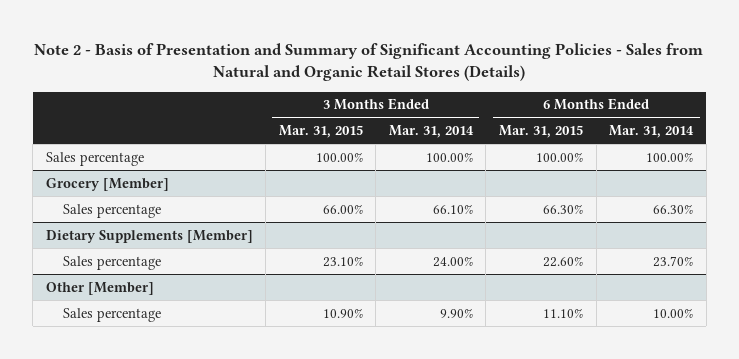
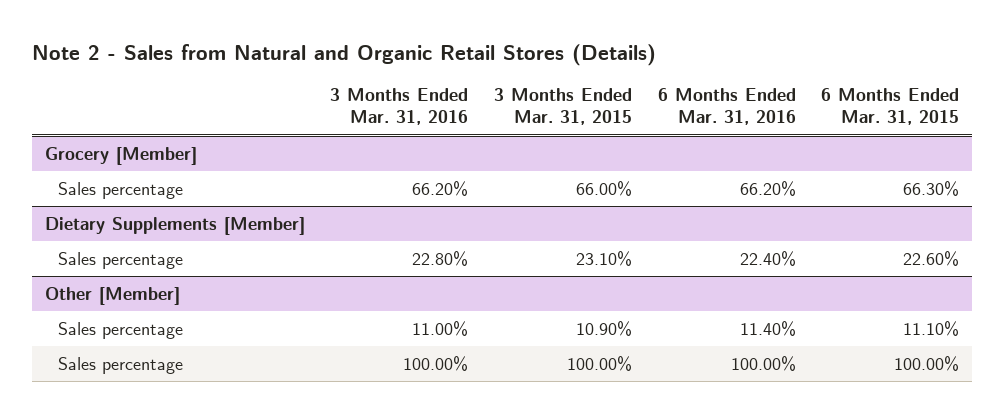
[34,42,704,82] Note 2 - Basis of Presentation and Summary of Significant Accounting Policies - Sales from Natural and Organic Retail Stores (Details) -> [31,43,656,66] Note 2 - Sales from Natural and Organic Retail Stores (Details)
[388,125,474,139] Mar. 31, 2014 -> none
[609,125,695,139] Mar. 31, 2014 -> none
none -> [330,88,469,126] 3 Months Ended Mar. 31, 2016
none -> [657,88,796,126] 6 Months Ended Mar. 31, 2016
[45,151,144,166] Sales percentage -> none
none -> [58,356,184,374] Sales percentage

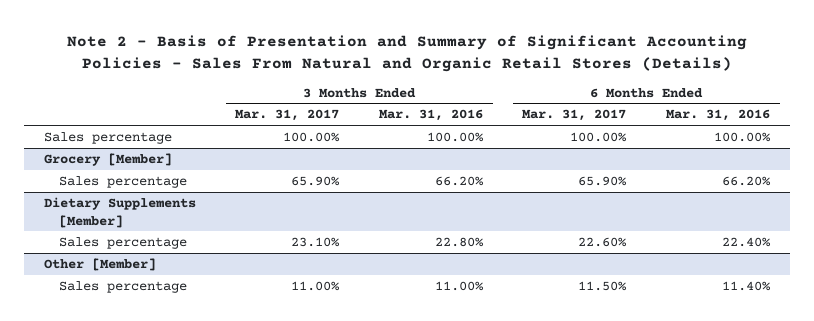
[31,43,656,66] Note 2 - Sales from Natural and Organic Retail Stores (Details) -> [66,35,747,72] Note 2 - Basis of Presentation and Summary of Significant Accounting Policies - Sales From Natural and Organic Retail Stores (Details)
[493,88,632,126] 3 Months Ended Mar. 31, 2015 -> none
[821,88,960,126] 6 Months Ended Mar. 31, 2015 -> none
none -> [235,109,340,122] Mar. 31, 2017
none -> [522,109,627,122] Mar. 31, 2017
none -> [44,131,173,144] Sales percentage
[58,356,184,374] Sales percentage -> none

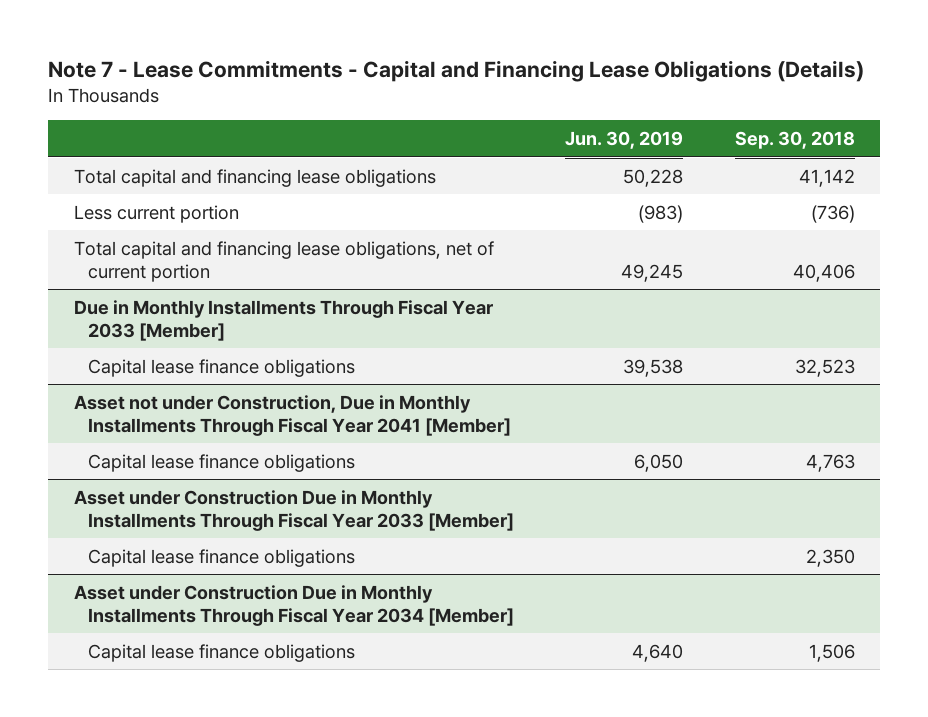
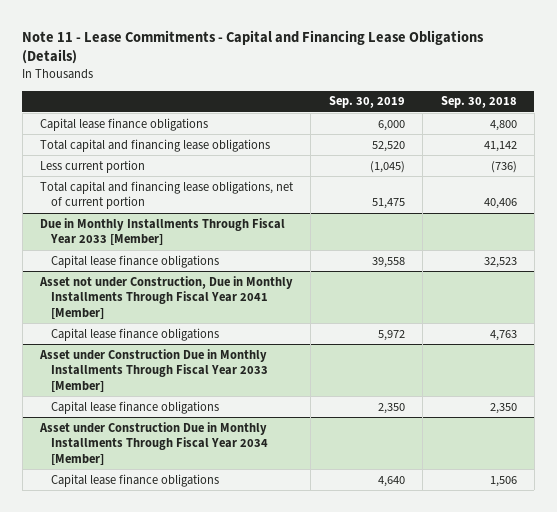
[48,59,865,82] Note 7 - Lease Commitments - Capital and Financing Lease Obligations (Details) -> [22,29,485,65] Note 11 - Lease Commitments - Capital and Financing Lease Obligations (Details)
[565,131,684,150] Jun. 30, 2019 -> none
none -> [328,96,405,109] Sep. 30, 2019
none -> [40,117,209,131] Capital lease finance obligations

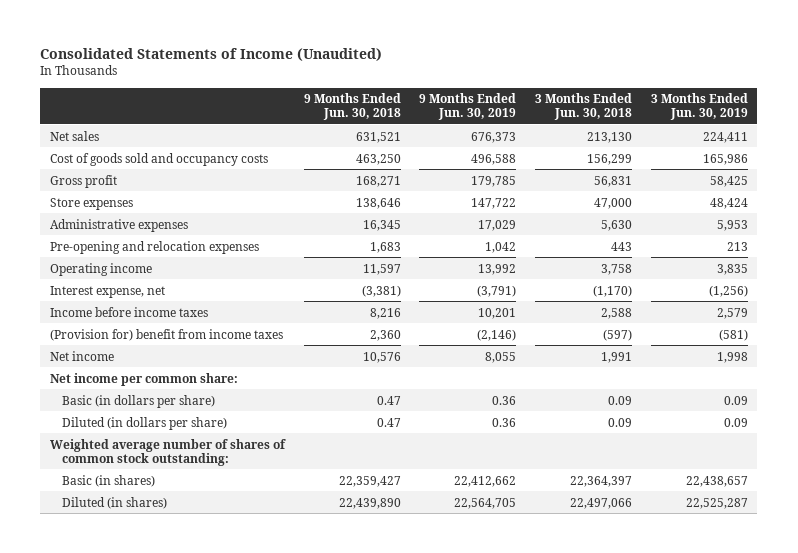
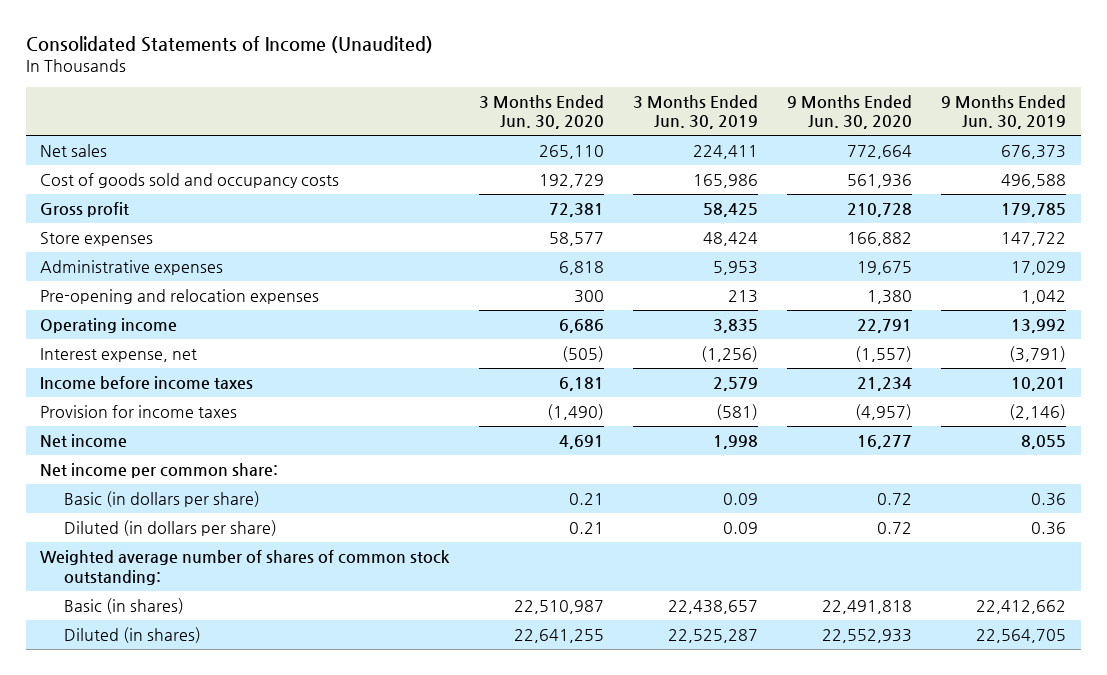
[303,93,401,121] 9 Months Ended Jun. 30, 2018 -> none
[535,93,633,121] 3 Months Ended Jun. 30, 2018 -> none
none -> [478,94,604,130] 3 Months Ended Jun. 30, 2020
none -> [787,94,913,130] 9 Months Ended Jun. 30, 2020
[49,328,283,341] (Provision for) benefit from income taxes -> [40,405,238,419] Provision for income taxes

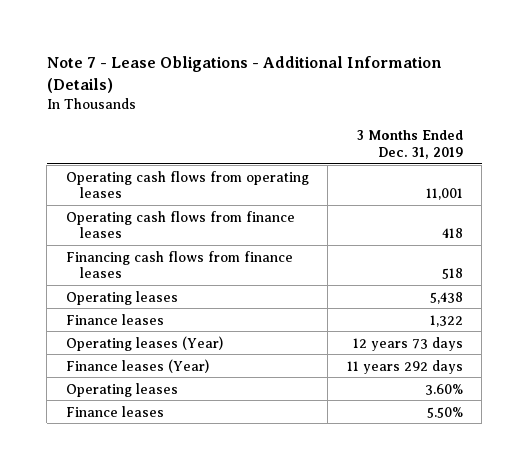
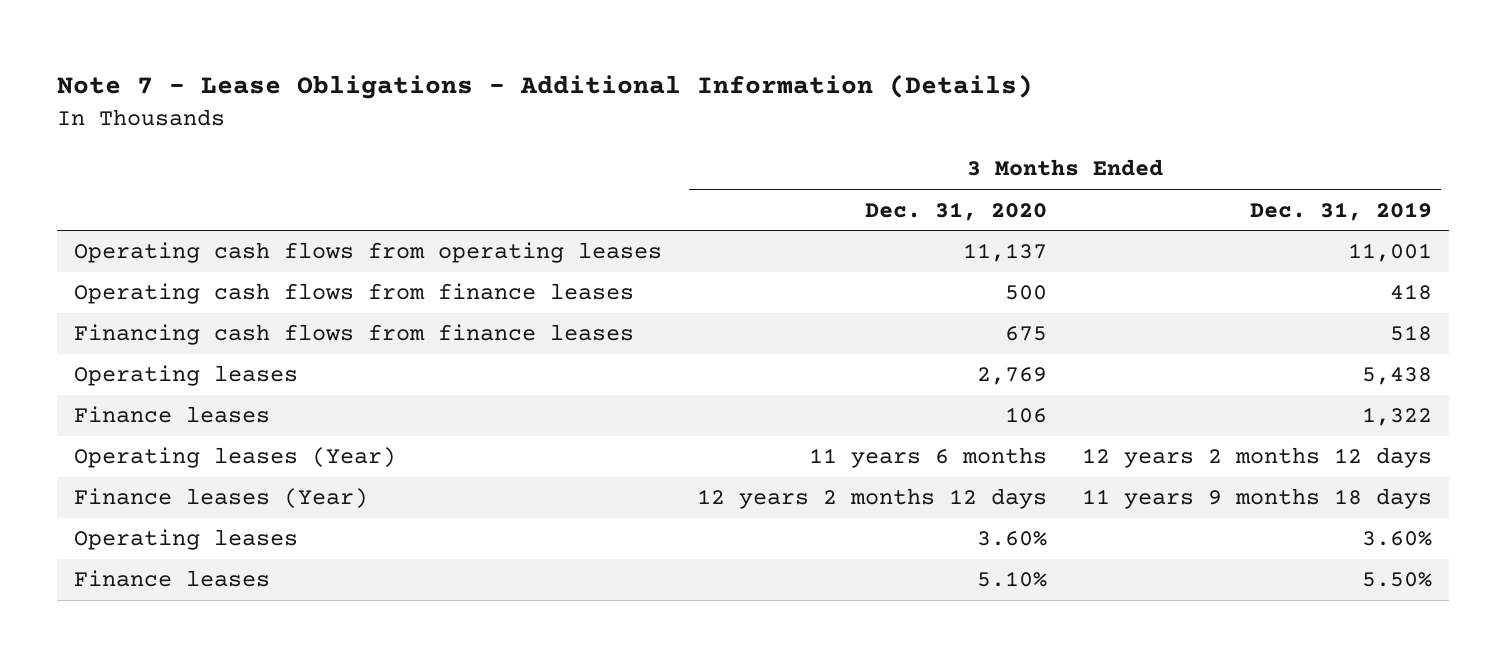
none -> [865,201,1048,221] Dec. 31, 2020
[352,336,463,351] 12 years 73 days -> [1082,447,1433,469] 12 years 2 months 12 days
[346,359,463,374] 11 years 292 days -> [1082,488,1433,510] 11 years 9 months 18 days

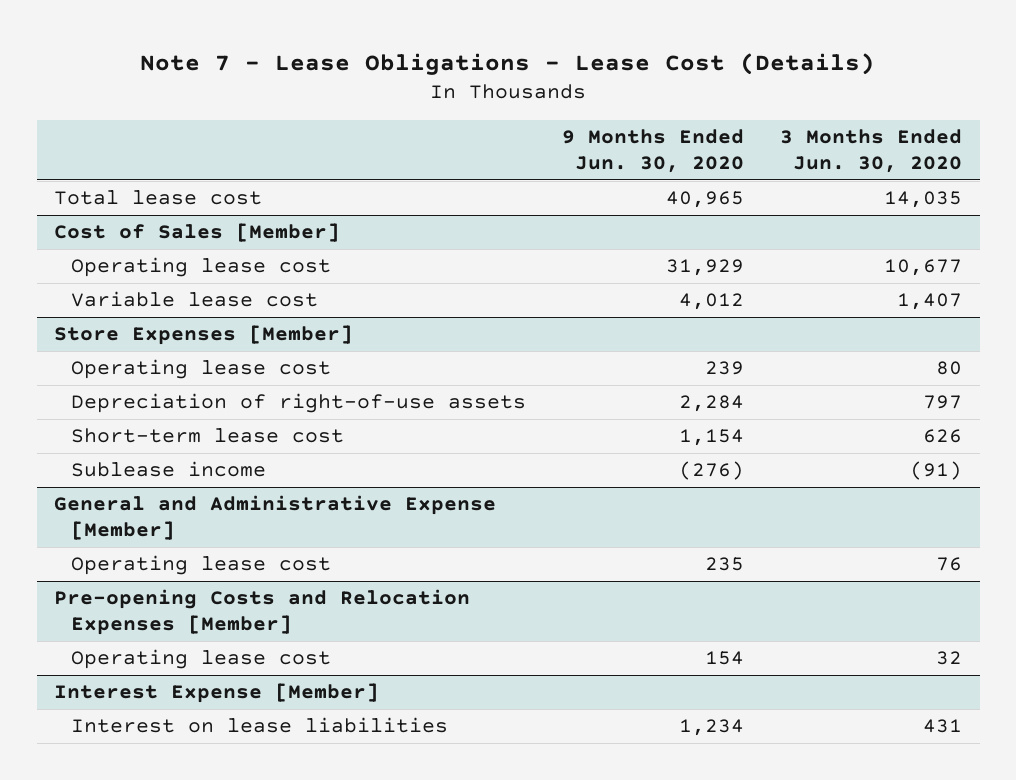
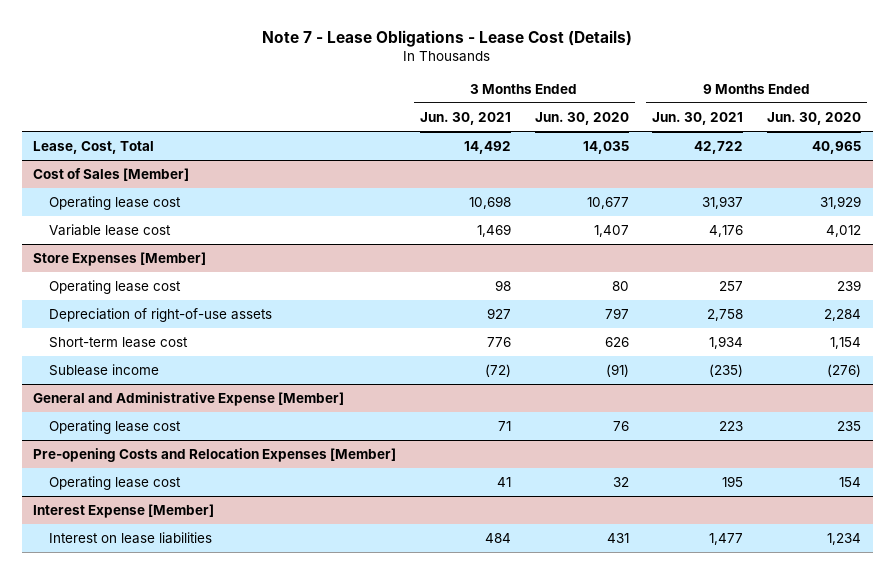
none -> [420,112,512,126] Jun. 30, 2021
none -> [652,112,744,126] Jun. 30, 2021
[54,190,263,206] Total lease cost -> [33,141,155,155] Lease, Cost, Total

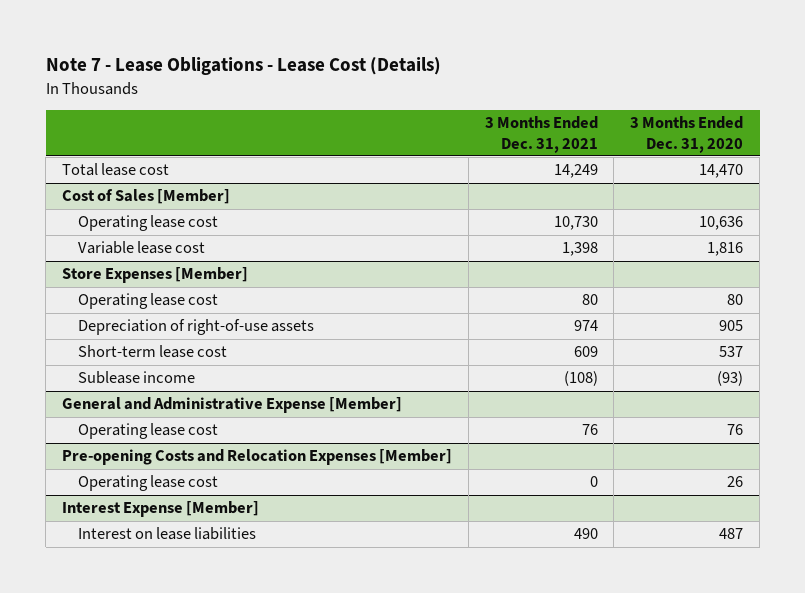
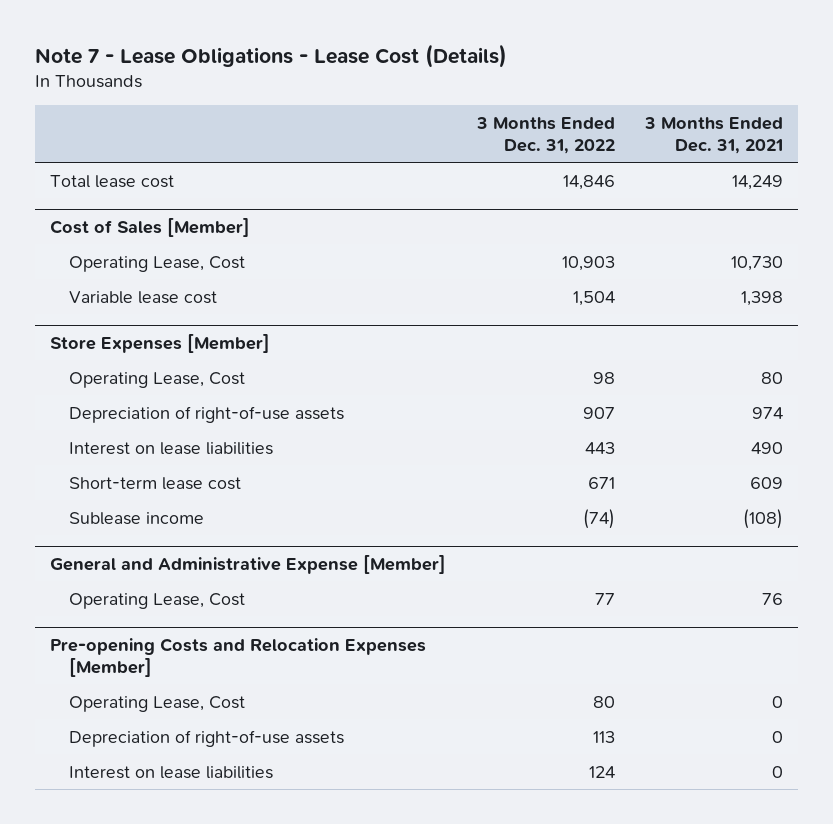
[630,116,744,153] 3 Months Ended Dec. 31, 2020 -> none
none -> [475,116,615,155] 3 Months Ended Dec. 31, 2022
[78,215,219,232] Operating lease cost -> [68,255,245,272] Operating Lease, Cost
[78,293,219,310] Operating lease cost -> [68,371,245,388] Operating Lease, Cost
none -> [68,441,273,455] Interest on lease liabilities
[78,423,219,440] Operating lease cost -> [68,592,245,609] Operating Lease, Cost
[61,501,259,518] Interest Expense [Member] -> none
[78,475,219,492] Operating lease cost -> [68,695,245,712] Operating Lease, Cost
none -> [68,729,344,747] Depreciation of right-of-use assets
[573,528,598,540] 490 -> [772,765,784,778] 0

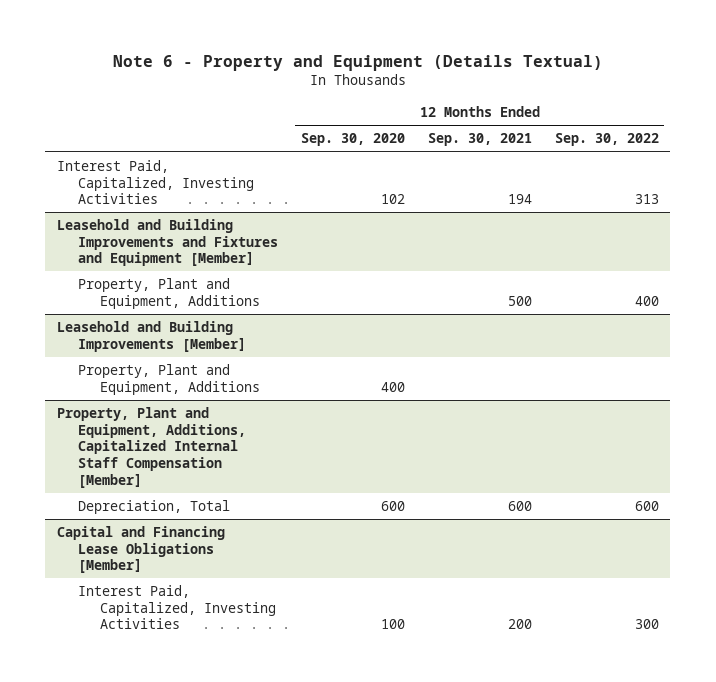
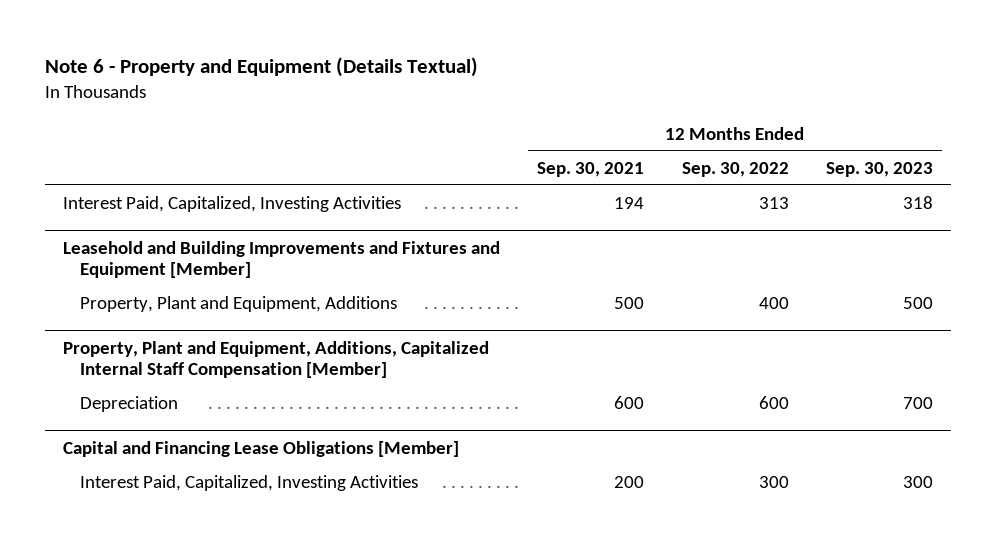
[301,133,406,147] Sep. 30, 2020 -> none
none -> [825,161,933,177] Sep. 30, 2023
[56,321,247,352] Leasehold and Building Improvements [Member] -> none
[78,364,260,395] Property, Plant and Equipment, Additions -> none
[78,500,231,515] Depreciation, Total -> [79,396,178,413] Depreciation

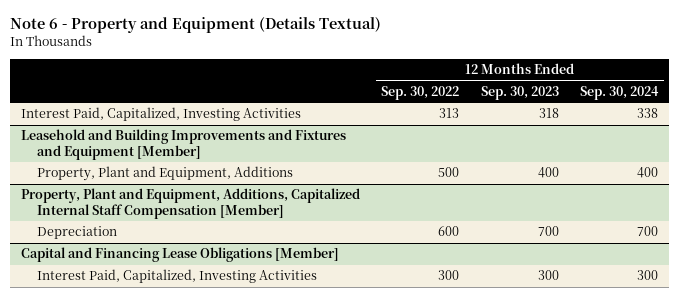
[537,161,645,177] Sep. 30, 2021 -> none
none -> [580,85,660,100] Sep. 30, 2024
[758,297,789,310] 400 -> [438,167,460,178] 500
[902,297,933,310] 500 -> [537,167,559,179] 400

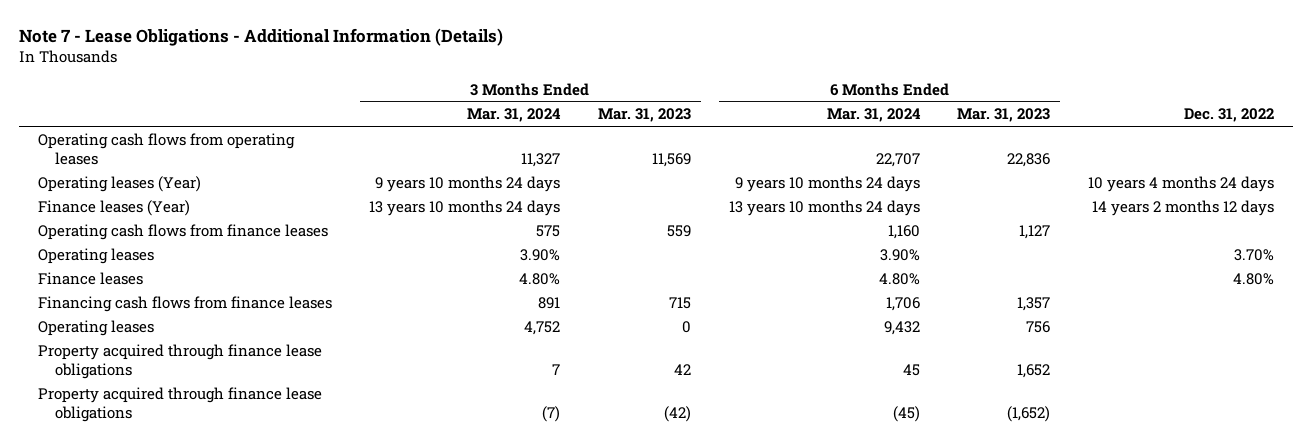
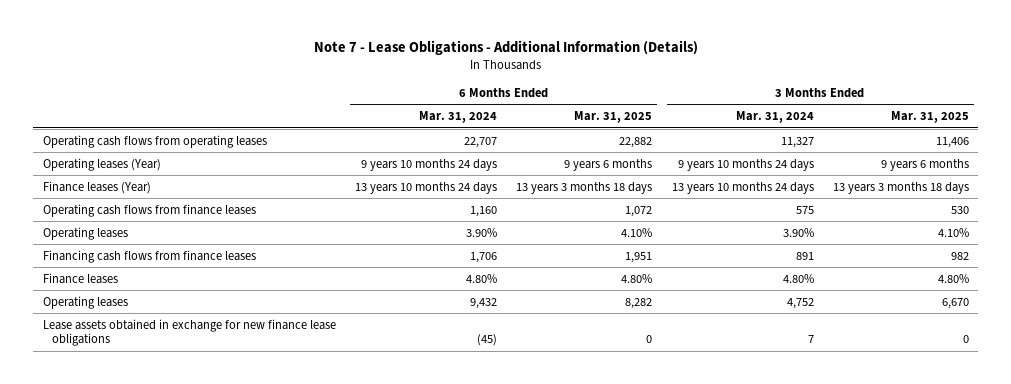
[598,108,692,123] Mar. 31, 2023 -> none
[957,108,1051,123] Mar. 31, 2023 -> none
[1184,108,1275,123] Dec. 31, 2022 -> none
none -> [574,111,653,124] Mar. 31, 2025
none -> [890,111,969,124] Mar. 31, 2025
[37,271,143,285] Finance leases -> [42,272,118,284] Finance leases
[37,343,322,379] Property acquired through finance lease obligations -> none
[37,386,322,422] Property acquired through finance lease obligations -> none
none -> [42,318,336,347] Lease assets obtained in exchange for new finance lease obligations

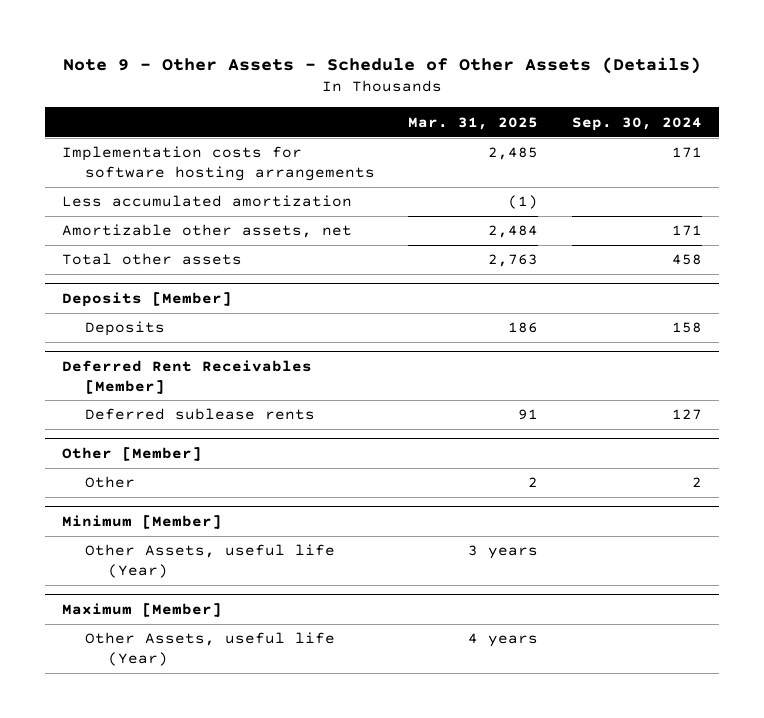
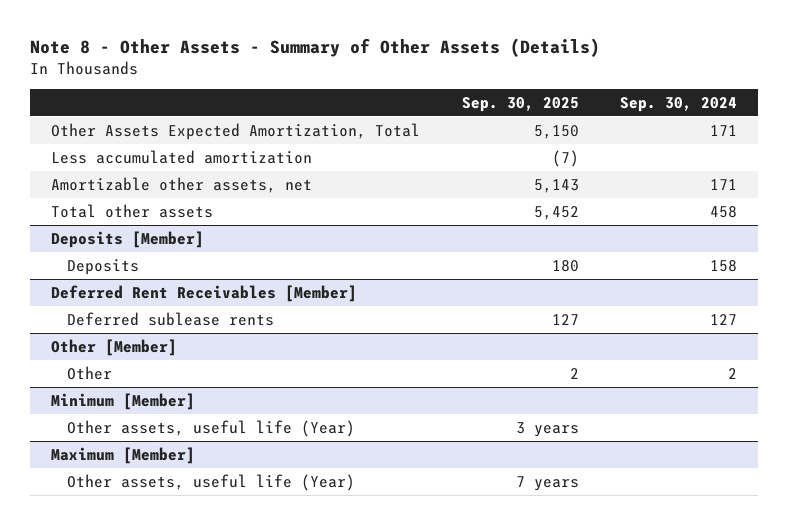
[62,56,701,74] Note 9 - Other Assets - Schedule of Other Assets (Details) -> [29,38,600,58] Note 8 - Other Assets - Summary of Other Assets (Details)
[408,116,539,130] Mar. 31, 2025 -> none
none -> [461,97,579,113] Sep. 30, 2025
[61,146,375,181] Implementation costs for software hosting arrangements -> [50,122,420,140] Other Assets Expected Amortization, Total
[84,544,335,578] Other Assets, useful life (Year) -> [66,419,355,437] Other assets, useful life (Year)
[84,632,335,666] Other Assets, useful life (Year) -> [66,473,355,491] Other assets, useful life (Year)

